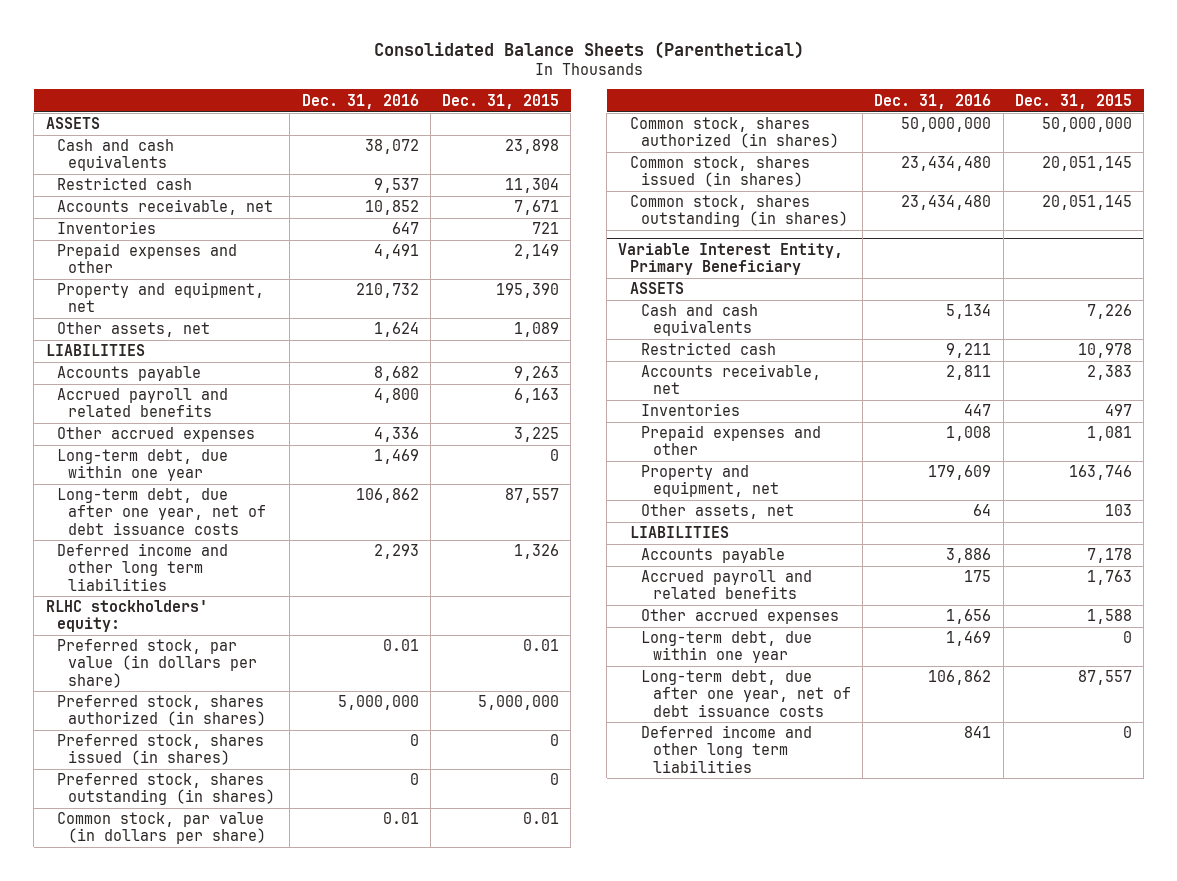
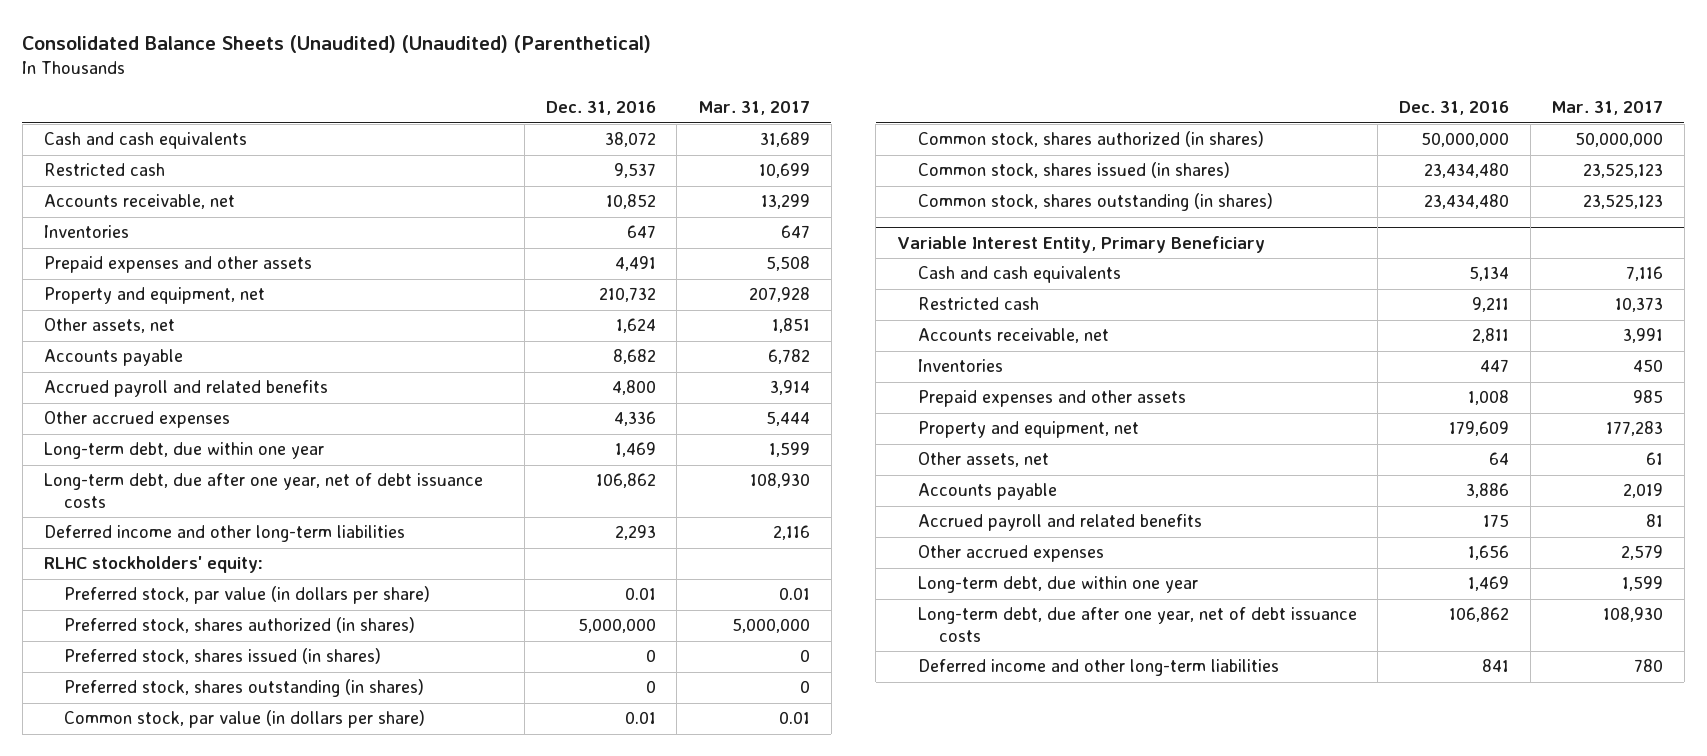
[373,40,804,59] Consolidated Balance Sheets (Parenthetical) -> [22,35,652,54] Consolidated Balance Sheets (Unaudited) (Unaudited) (Parenthetical)
[442,93,560,109] Dec. 31, 2015 -> none
none -> [697,101,810,116] Mar. 31, 2017
[45,117,100,130] ASSETS -> none
[57,243,238,274] Prepaid expenses and other -> [43,256,312,274] Prepaid expenses and other assets
[45,344,145,357] LIABILITIES -> none
[57,543,229,591] Deferred income and other long term liabilities -> [43,525,405,543] Deferred income and other long-term liabilities
[629,282,684,295] ASSETS -> none
[641,425,822,456] Prepaid expenses and other -> [917,390,1186,408] Prepaid expenses and other assets
[629,526,729,539] LIABILITIES -> none
[641,725,813,773] Deferred income and other long term liabilities -> [917,659,1279,677] Deferred income and other long-term liabilities

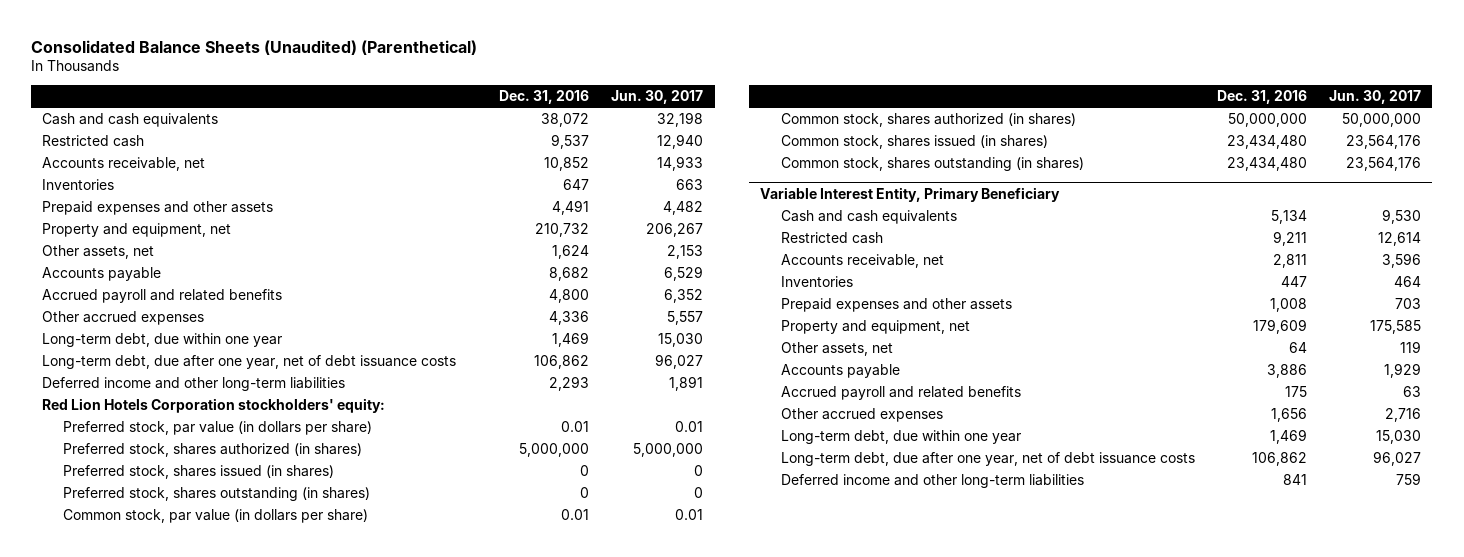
[22,35,652,54] Consolidated Balance Sheets (Unaudited) (Unaudited) (Parenthetical) -> [31,39,478,55] Consolidated Balance Sheets (Unaudited) (Parenthetical)
[697,101,810,116] Mar. 31, 2017 -> none
none -> [611,90,704,105] Jun. 30, 2017
[43,556,263,574] RLHC stockholders' equity: -> [42,398,386,414] Red Lion Hotels Corporation stockholders' equity:

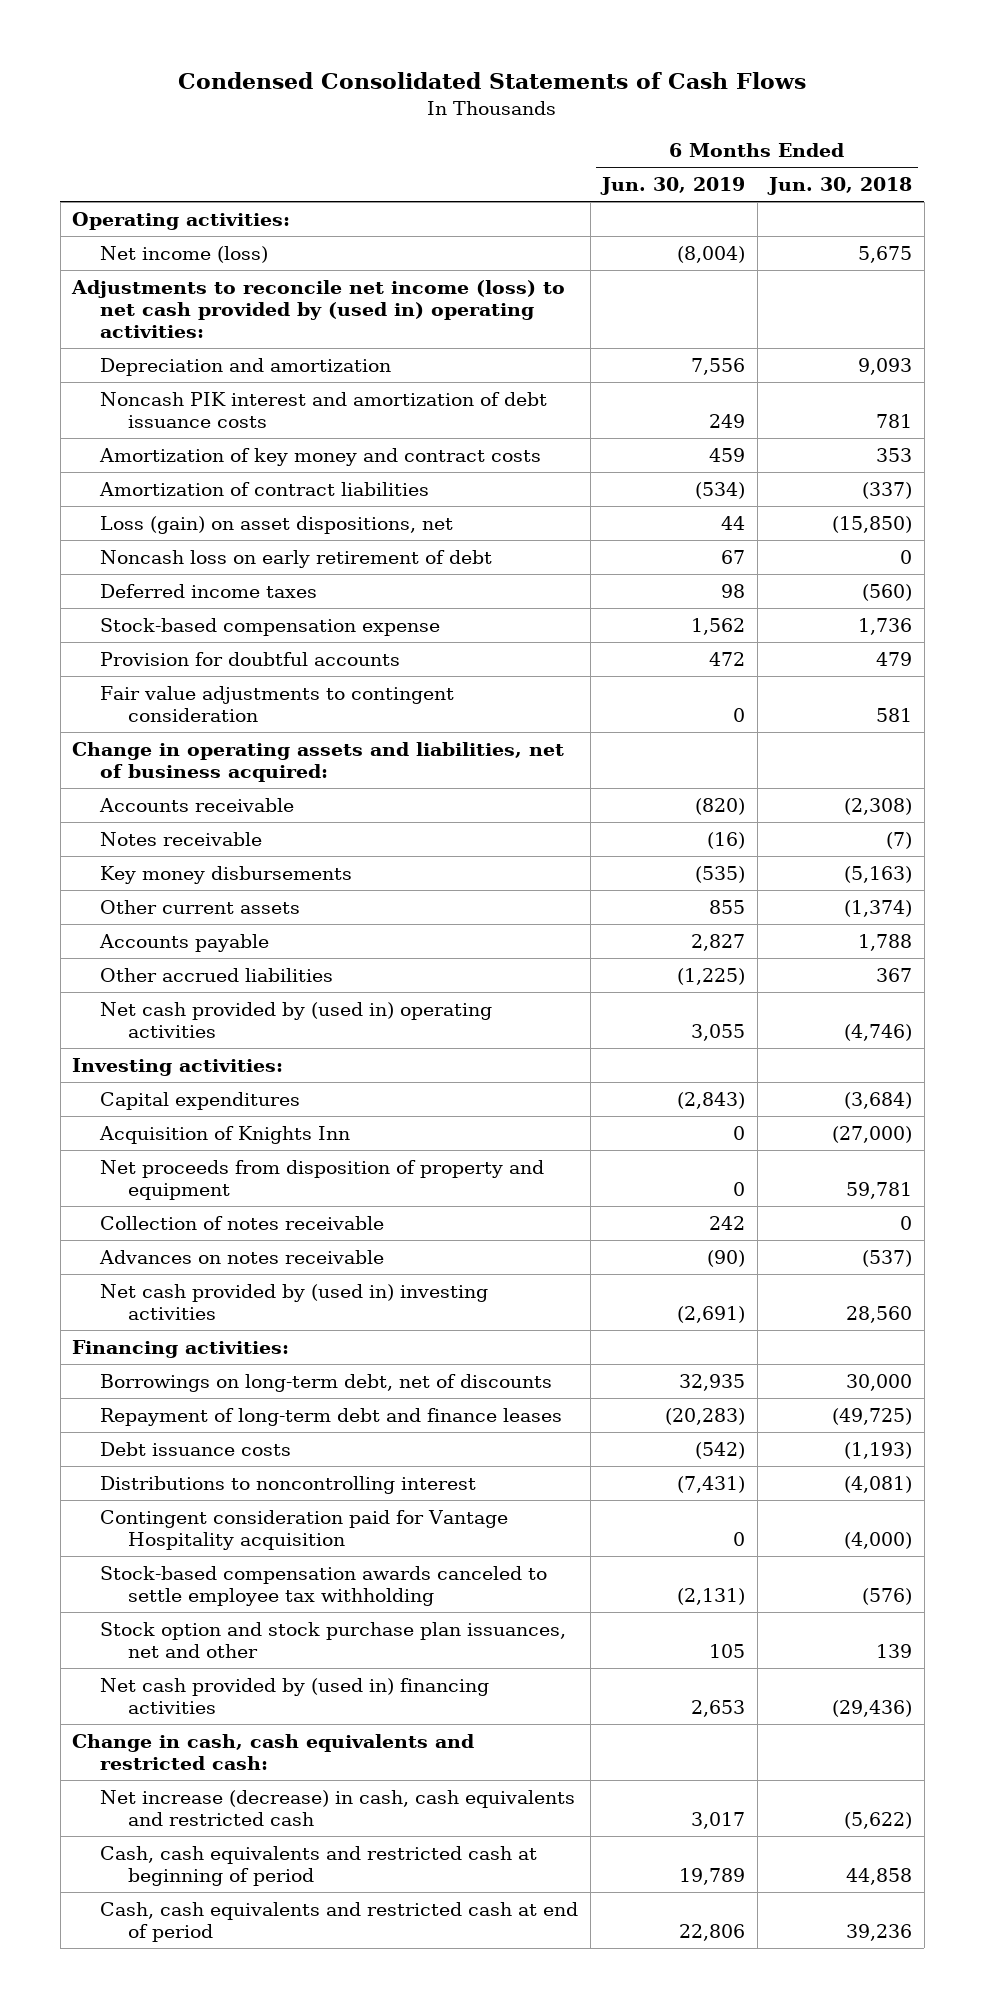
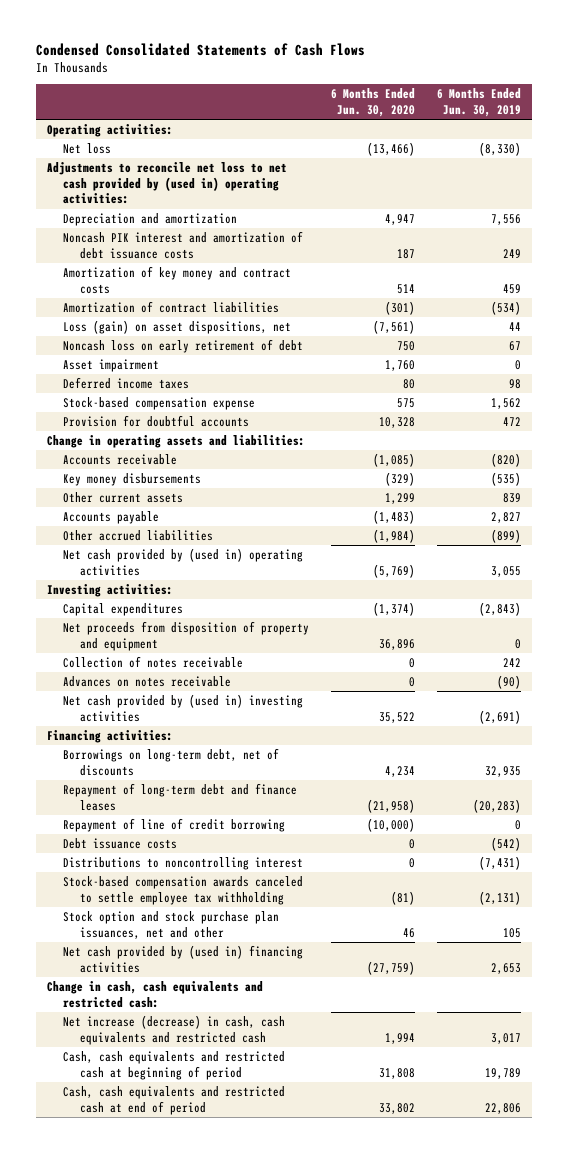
[767,177,913,196] Jun. 30, 2018 -> none
none -> [331,88,416,118] 6 Months Ended Jun. 30, 2020
[100,245,269,263] Net income (loss) -> [63,142,112,154] Net loss
[677,245,746,263] (8,004) -> [478,141,521,156] (8,330)
[71,279,566,339] Adjustments to reconcile net income (loss) to net cash provided by (used in) operating activities: -> [46,161,287,205] Adjustments to reconcile net loss to net cash provided by (used in) operating activities:
none -> [63,358,160,372] Asset impairment
[100,685,455,722] Fair value adjustments to contingent consideration -> none
[72,741,565,782] Change in operating assets and liabilities, net of business acquired: -> [46,434,305,448] Change in operating assets and liabilities:
[100,831,263,846] Notes receivable -> none
[709,899,746,914] 855 -> [502,492,521,503] 839
[677,967,746,985] (1,225) -> [490,528,521,543] (899)
[99,1125,351,1144] Acquisition of Knights Inn -> none
none -> [63,817,286,832] Repayment of line of credit borrowing
[100,1509,509,1550] Contingent consideration paid for Vantage Hospitality acquisition -> none

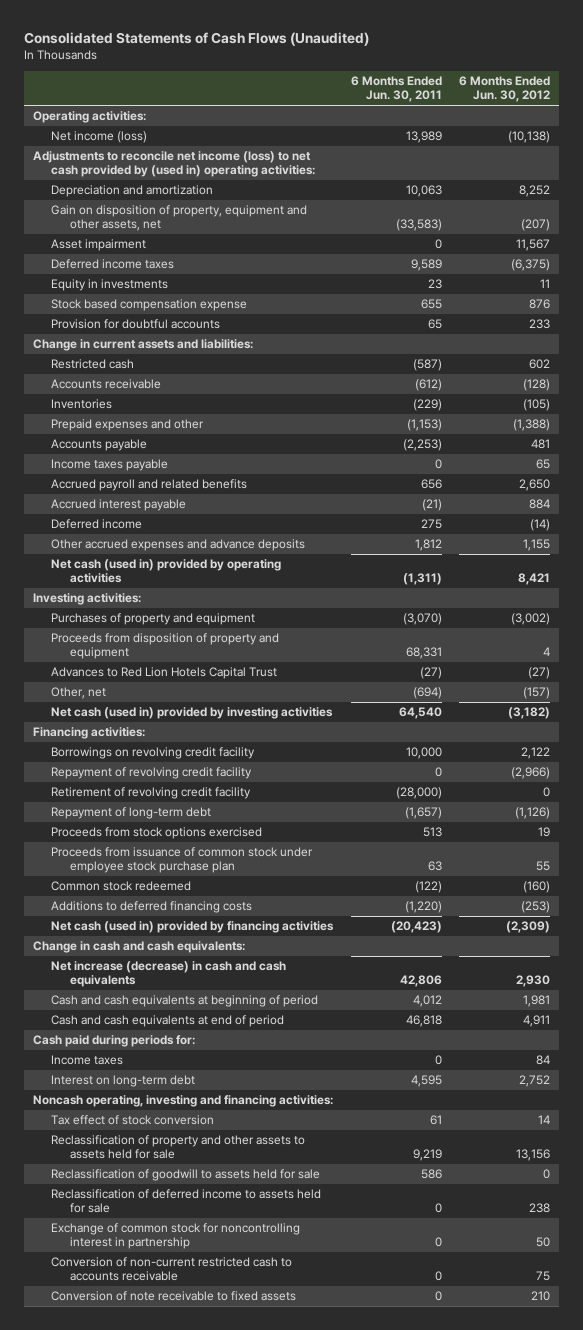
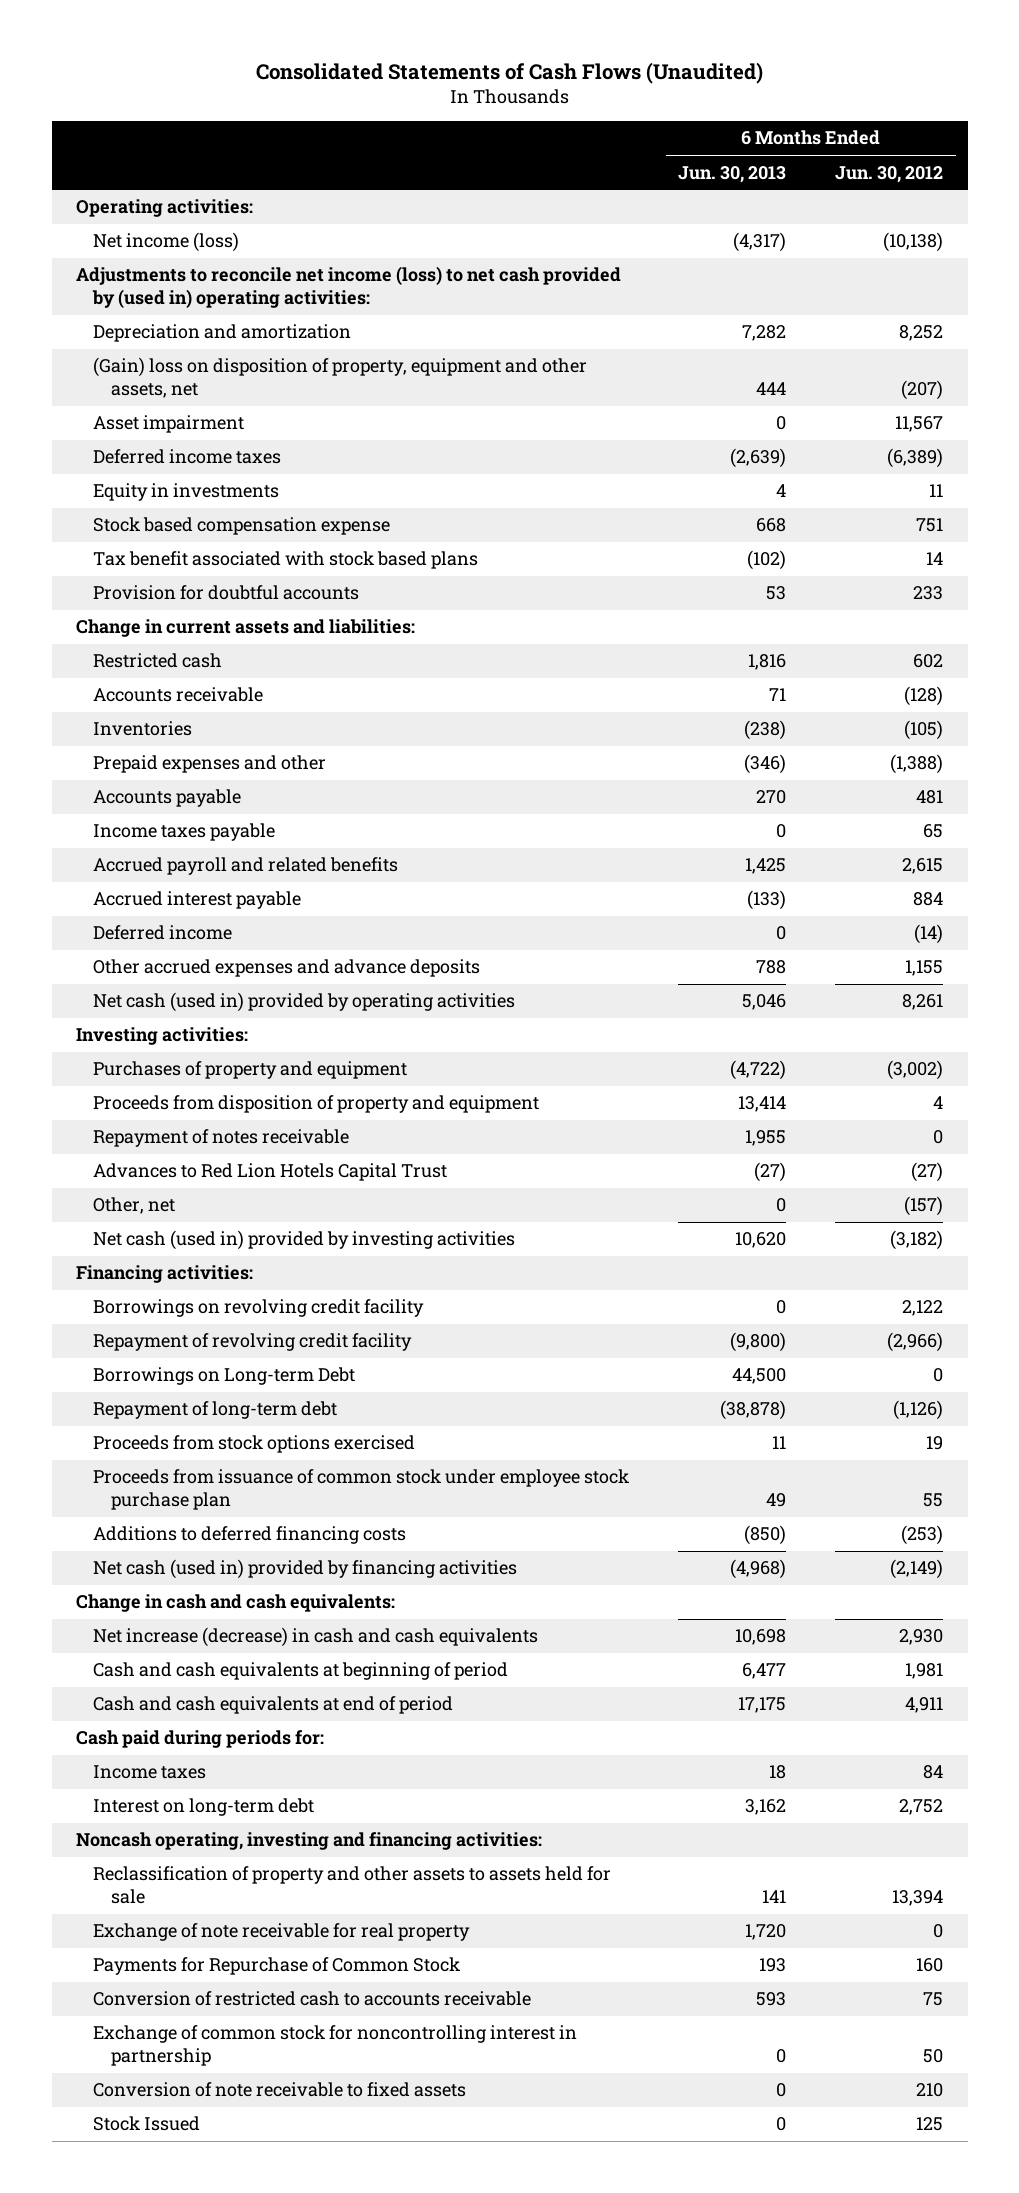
[350,76,442,103] 6 Months Ended Jun. 30, 2011 -> none
none -> [678,165,787,183] Jun. 30, 2013
[51,205,308,232] Gain on disposition of property, equipment and other assets, net -> [93,357,588,399] (Gain) loss on disposition of property, equipment and other assets, net
[511,259,551,272] (6,375) -> [887,448,944,469] (6,389)
[529,299,551,310] 876 -> [916,518,944,533] 751
none -> [93,551,479,570] Tax benefit associated with stock based plans
[519,479,551,492] 2,650 -> [902,858,944,875] 2,615
[518,573,551,586] 8,421 -> [902,994,944,1011] 8,261
none -> [93,1129,350,1148] Repayment of notes receivable
[51,787,252,800] Retirement of revolving credit facility -> none
none -> [93,1367,356,1386] Borrowings on Long-term Debt
[51,881,192,892] Common stock redeemed -> none
[506,921,551,934] (2,309) -> [890,1559,944,1580] (2,149)
[51,1115,215,1126] Tax effect of stock conversion -> none
[51,1169,321,1182] Reclassification of goodwill to assets held for sale -> none
[51,1189,322,1214] Reclassification of deferred income to assets held for sale -> none
[516,1149,551,1162] 13,156 -> [892,1890,944,1907] 13,394
none -> [93,1923,471,1942] Exchange of note receivable for real property
none -> [93,1957,461,1976] Payments for Repurchase of Common Stock
none -> [93,1991,532,2007] Conversion of restricted cash to accounts receivable
[51,1257,293,1282] Conversion of non-current restricted cash to accounts receivable -> none
none -> [93,2116,201,2132] Stock Issued

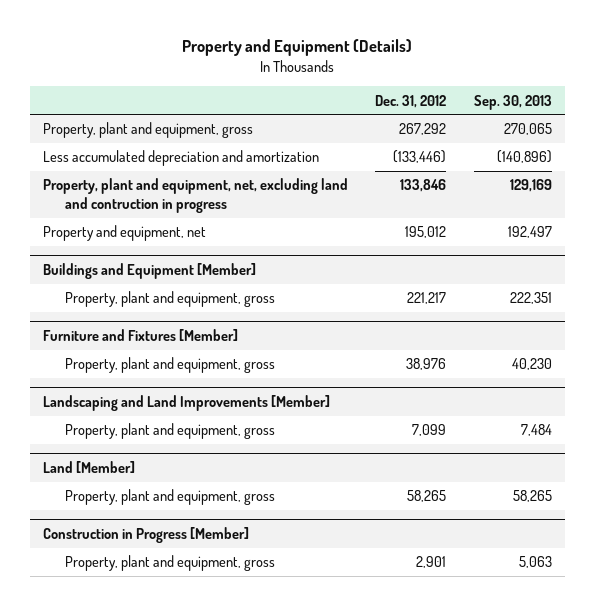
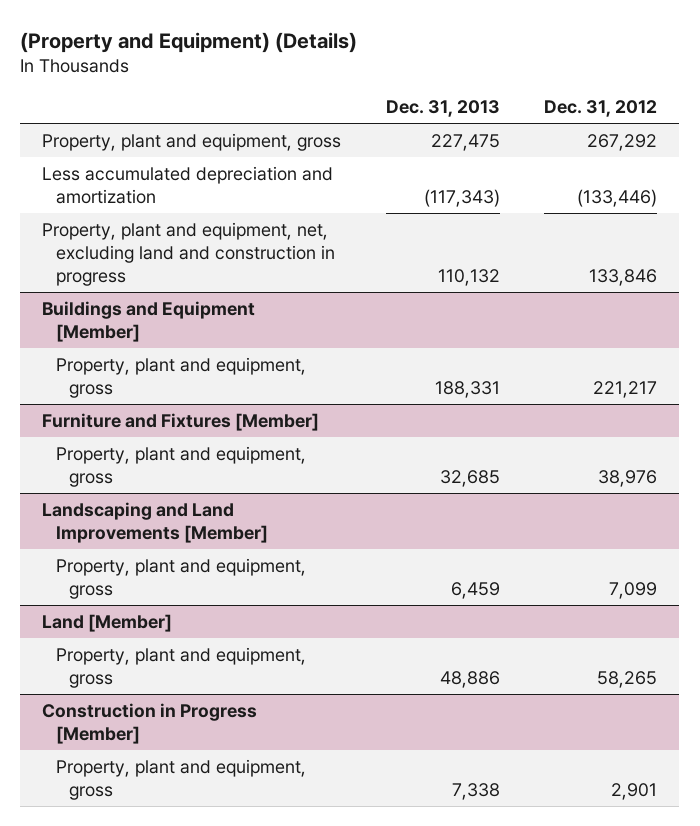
[182,39,413,57] Property and Equipment (Details) -> [20,32,358,54] (Property and Equipment) (Details)
[473,94,552,110] Sep. 30, 2013 -> none
none -> [385,99,500,117] Dec. 31, 2013
[43,225,207,242] Property and equipment, net -> none
[43,178,349,213] Property, plant and equipment, net, excluding land and contruction in progress -> [42,221,335,286] Property, plant and equipment, net, excluding land and construction in progress

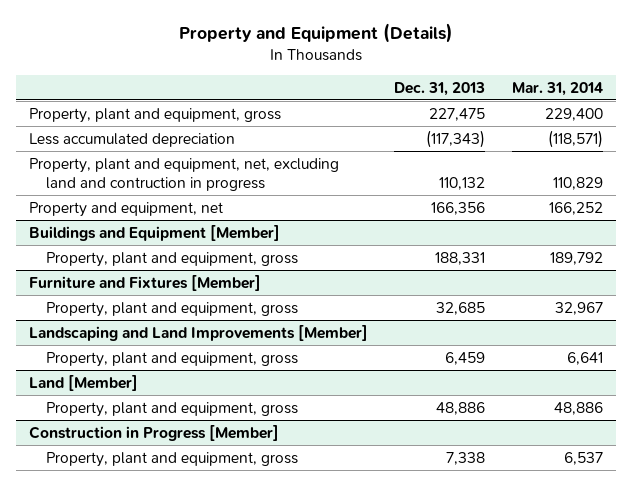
[20,32,358,54] (Property and Equipment) (Details) -> [178,23,453,44] Property and Equipment (Details)
[544,99,658,117] Dec. 31, 2012 -> none
none -> [511,81,603,96] Mar. 31, 2014
[42,165,334,204] Less accumulated depreciation and amortization -> [28,132,235,147] Less accumulated depreciation
[42,221,335,286] Property, plant and equipment, net, excluding land and construction in progress -> [28,157,339,192] Property, plant and equipment, net, excluding land and contruction in progress
none -> [28,201,223,217] Property and equipment, net

